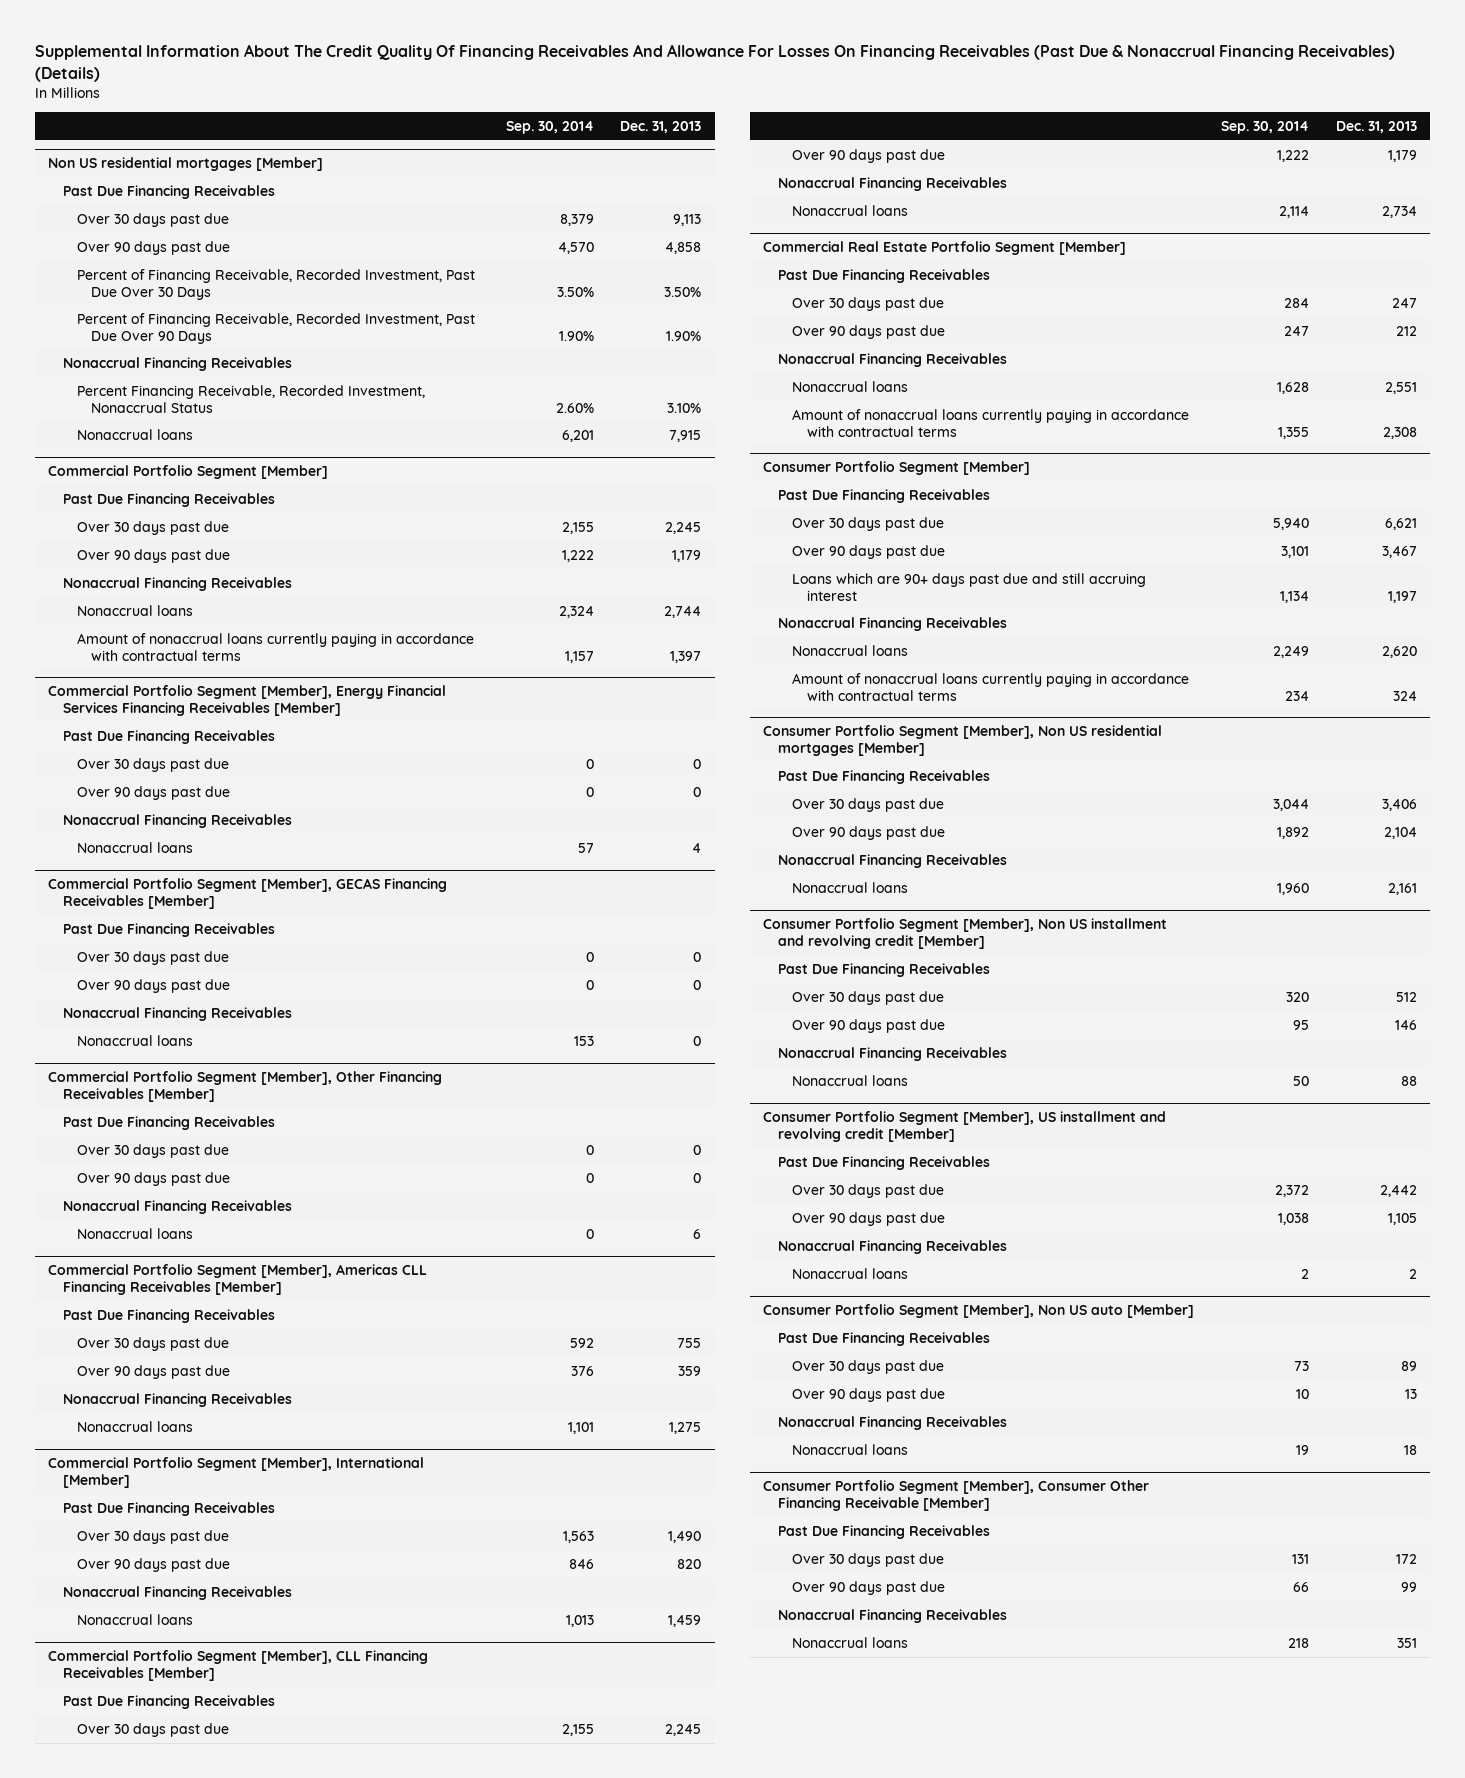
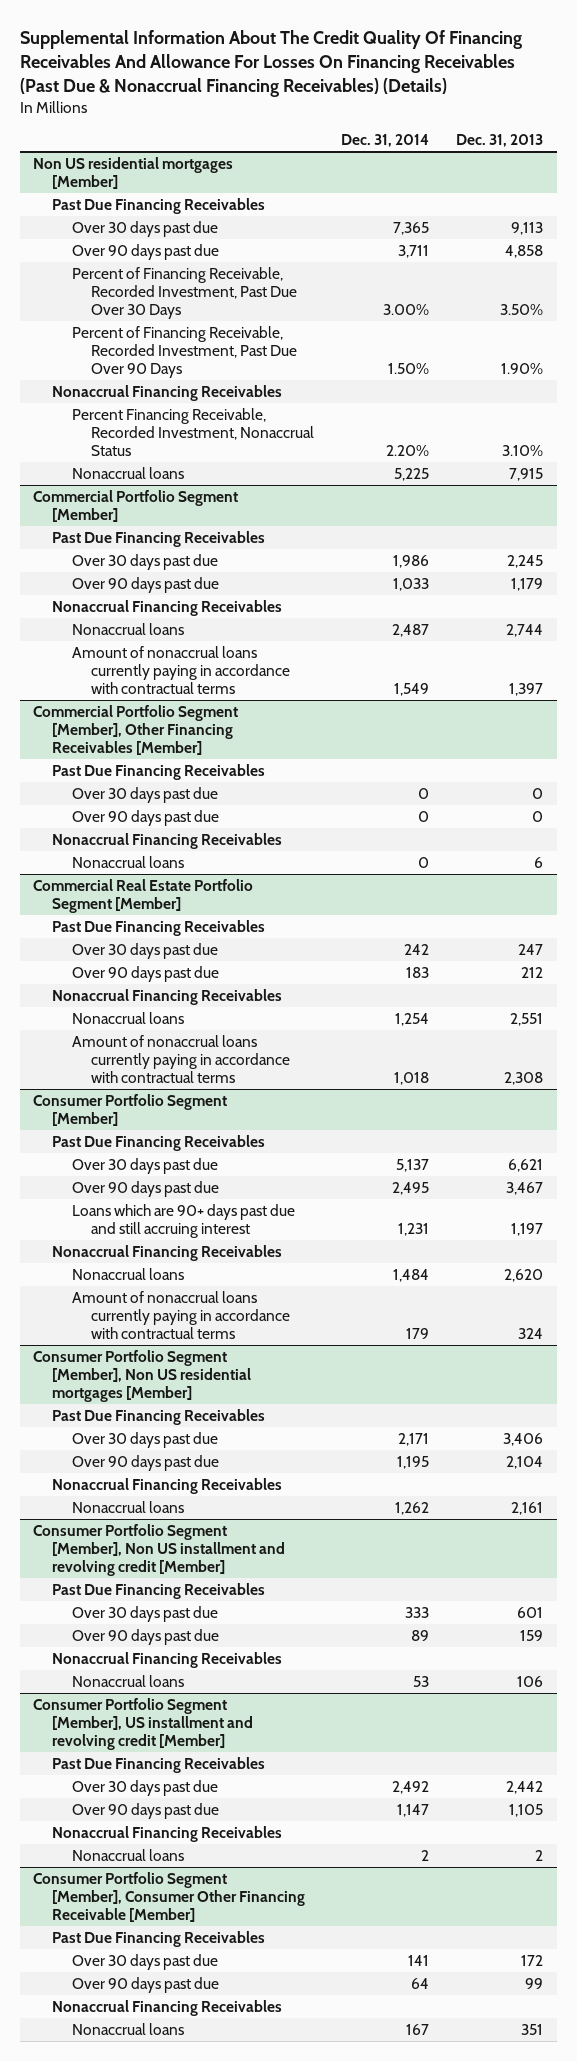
[505,120,594,134] Sep. 30, 2014 -> none
none -> [341,134,430,148] Dec. 31, 2014
[48,685,447,716] Commercial Portfolio Segment [Member], Energy Financial Services Financing Receivables [Member] -> none
[62,729,275,744] Past Due Financing Receivables -> none
[77,757,230,772] Over 30 days past due -> none
[77,785,231,800] Over 90 days past due -> none
[62,813,292,828] Nonaccrual Financing Receivables -> none
[77,841,194,853] Nonaccrual loans -> none
[48,878,448,909] Commercial Portfolio Segment [Member], GECAS Financing Receivables [Member] -> none
[62,922,275,937] Past Due Financing Receivables -> none
[77,950,230,965] Over 30 days past due -> none
[77,978,231,993] Over 90 days past due -> none
[62,1006,292,1021] Nonaccrual Financing Receivables -> none
[77,1034,194,1046] Nonaccrual loans -> none
[48,1264,428,1295] Commercial Portfolio Segment [Member], Americas CLL Financing Receivables [Member] -> none
[62,1308,275,1323] Past Due Financing Receivables -> none
[77,1336,230,1351] Over 30 days past due -> none
[77,1364,231,1379] Over 90 days past due -> none
[62,1392,292,1407] Nonaccrual Financing Receivables -> none
[77,1420,194,1432] Nonaccrual loans -> none
[48,1457,425,1488] Commercial Portfolio Segment [Member], International [Member] -> none
[62,1501,275,1516] Past Due Financing Receivables -> none
[77,1529,230,1544] Over 30 days past due -> none
[77,1557,231,1572] Over 90 days past due -> none
[62,1585,292,1600] Nonaccrual Financing Receivables -> none
[77,1613,194,1625] Nonaccrual loans -> none
[48,1650,429,1681] Commercial Portfolio Segment [Member], CLL Financing Receivables [Member] -> none
[62,1694,275,1709] Past Due Financing Receivables -> none
[77,1722,230,1737] Over 30 days past due -> none
[792,148,946,163] Over 90 days past due -> none
[777,176,1007,191] Nonaccrual Financing Receivables -> none
[792,204,909,216] Nonaccrual loans -> none
[1395,991,1417,1002] 512 -> [517,1606,544,1618] 601
[1394,1019,1417,1030] 146 -> [520,1629,544,1641] 159
[1400,1075,1417,1086] 88 -> [517,1675,544,1687] 106
[763,1304,1195,1319] Consumer Portfolio Segment [Member], Non US auto [Member] -> none
[777,1331,990,1346] Past Due Financing Receivables -> none
[792,1359,945,1374] Over 30 days past due -> none
[792,1387,946,1402] Over 90 days past due -> none
[777,1415,1007,1430] Nonaccrual Financing Receivables -> none
[792,1443,909,1455] Nonaccrual loans -> none

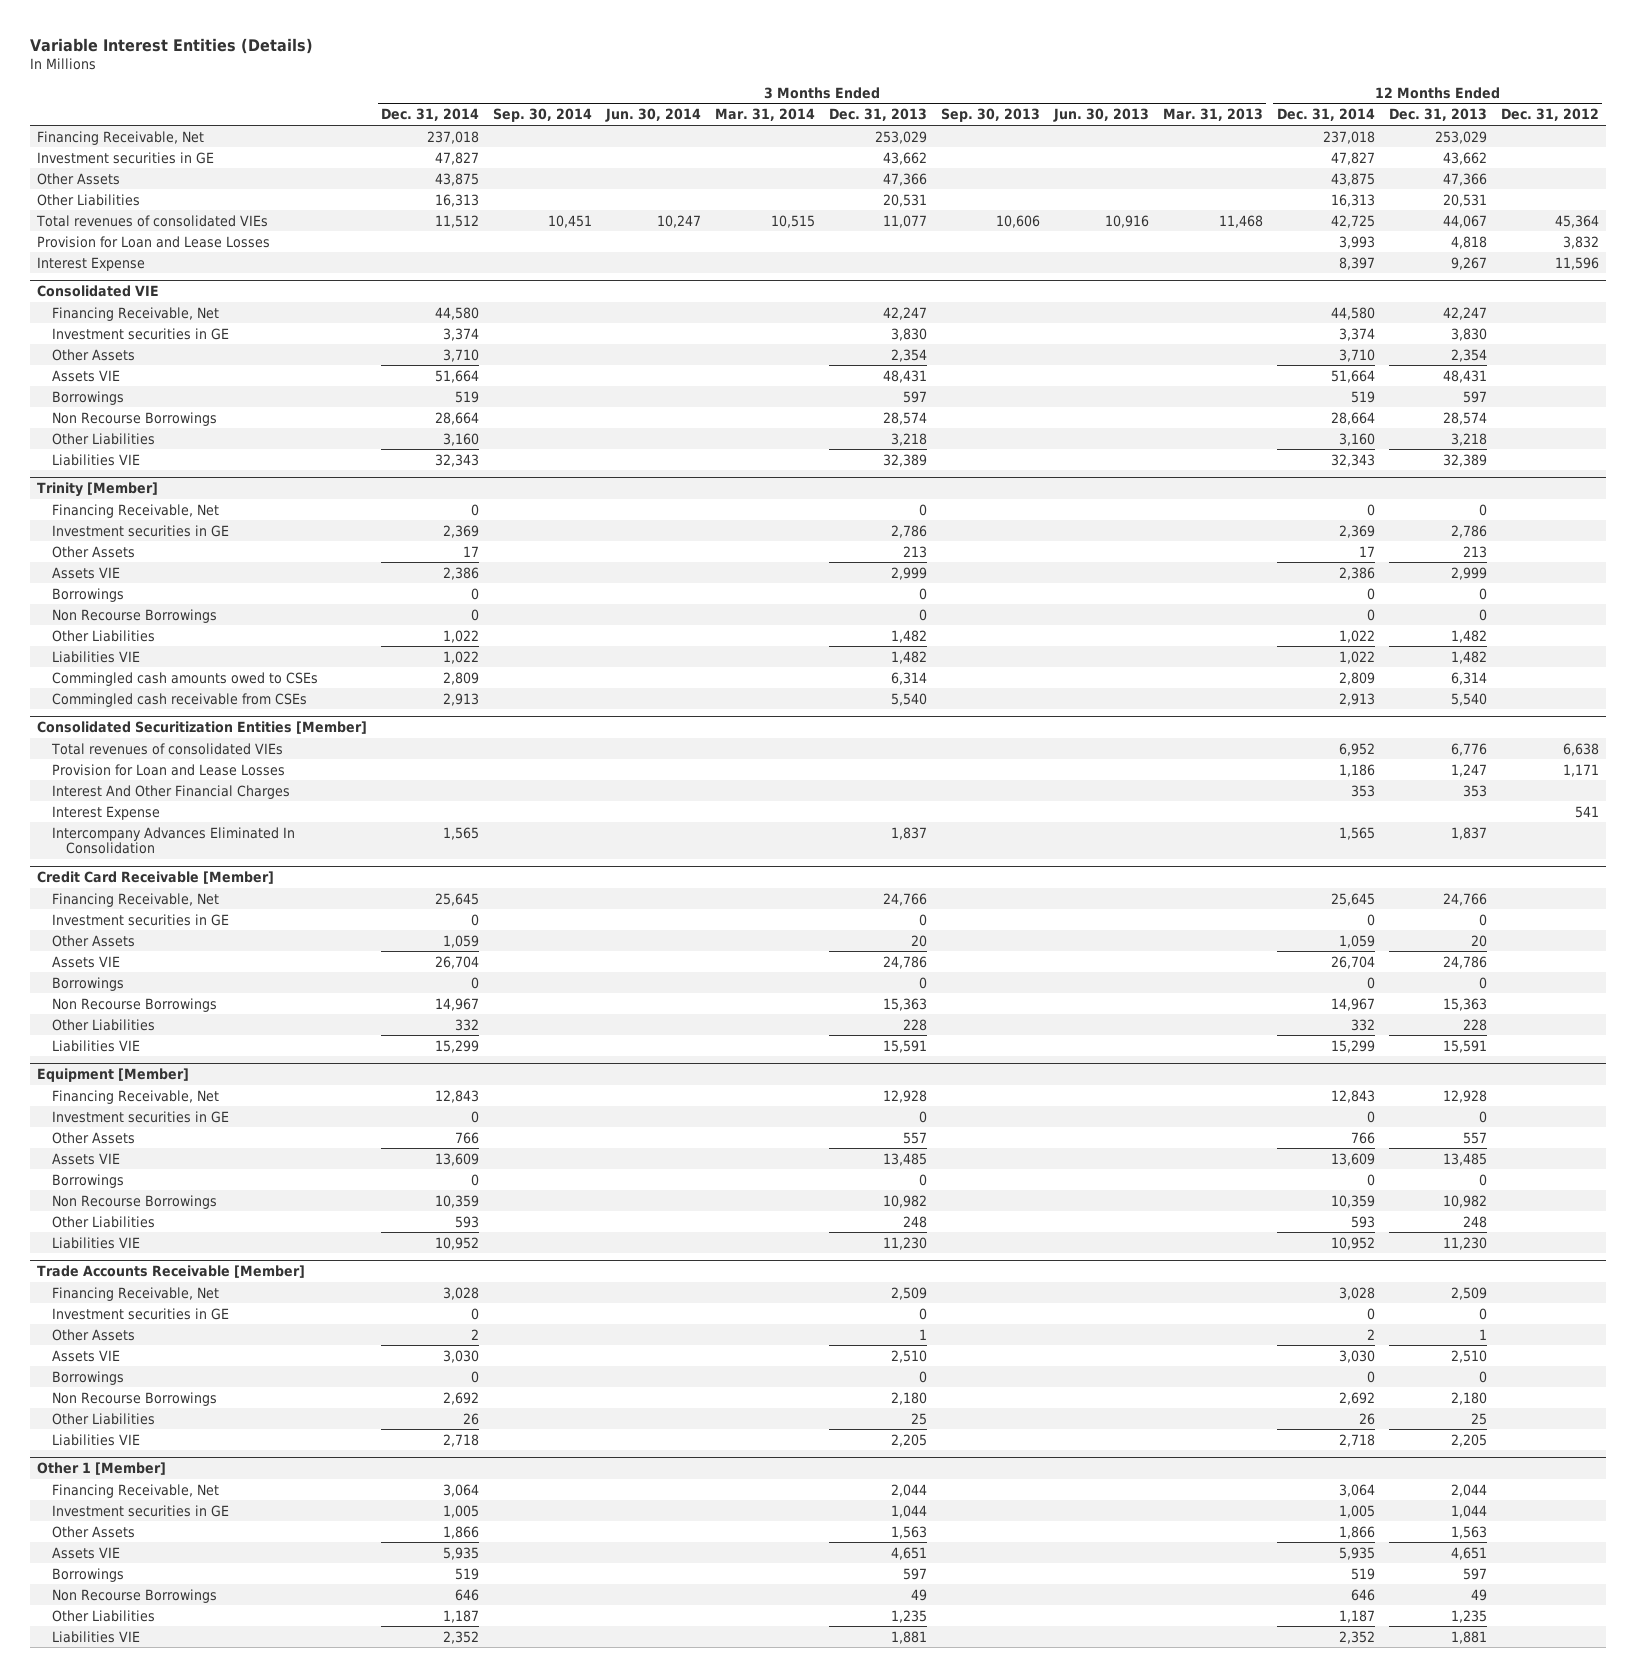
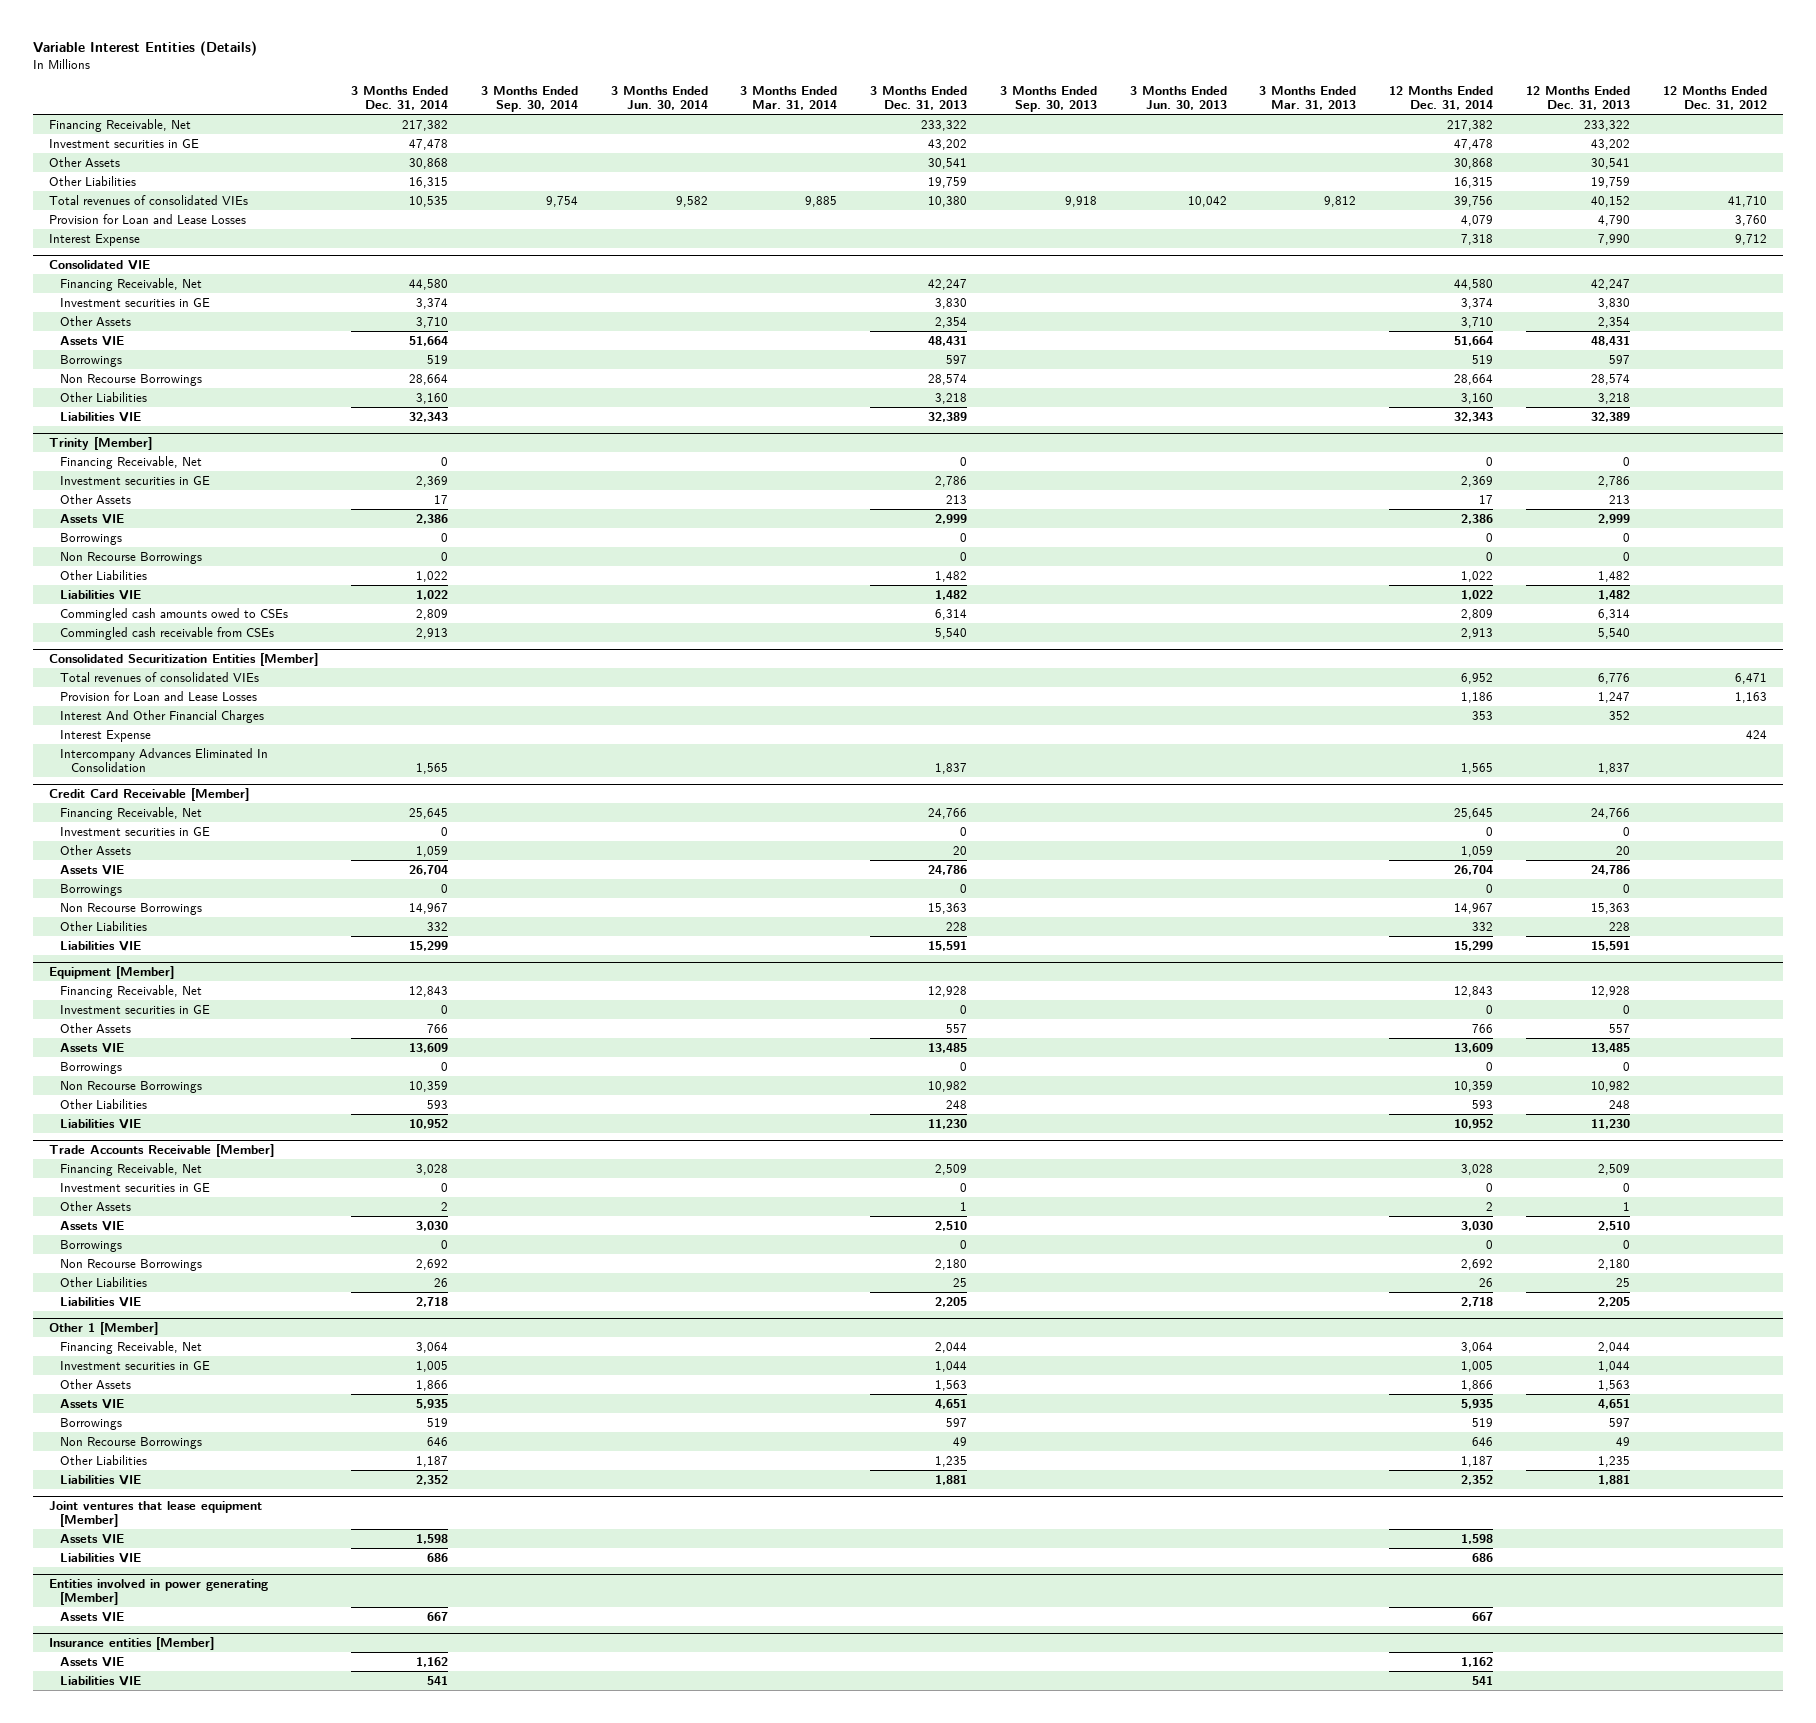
[427,130,480,144] 237,018 -> [402,119,449,131] 217,382
[875,130,928,144] 253,029 -> [921,119,968,131] 233,322
[1322,130,1375,144] 237,018 -> [1447,119,1494,131] 217,382
[1434,130,1487,144] 253,029 -> [1583,119,1630,131] 233,322
[435,151,480,165] 47,827 -> [409,138,449,150] 47,478
[883,151,928,165] 43,662 -> [928,138,968,150] 43,202
[1330,151,1375,165] 47,827 -> [1454,138,1494,150] 47,478
[1442,151,1487,165] 43,662 -> [1590,138,1630,150] 43,202
[435,172,480,186] 43,875 -> [409,157,449,169] 30,868
[883,172,928,186] 47,366 -> [928,157,968,169] 30,541
[1330,172,1375,186] 43,875 -> [1454,157,1494,169] 30,868
[1442,172,1487,186] 47,366 -> [1590,157,1630,169] 30,541
[435,193,480,207] 16,313 -> [409,176,449,188] 16,315
[883,193,928,207] 20,531 -> [928,176,968,188] 19,759
[1330,193,1375,207] 16,313 -> [1454,176,1494,188] 16,315
[1442,193,1487,207] 20,531 -> [1590,176,1630,188] 19,759
[435,214,480,228] 11,512 -> [409,195,449,207] 10,535
[548,214,593,228] 10,451 -> [545,195,578,207] 9,754
[657,214,702,228] 10,247 -> [675,195,708,207] 9,582
[771,214,816,228] 10,515 -> [805,195,838,207] 9,885
[883,214,928,228] 11,077 -> [928,195,968,207] 10,380
[996,214,1041,228] 10,606 -> [1064,195,1097,207] 9,918
[1104,214,1149,228] 10,916 -> [1187,195,1227,207] 10,042
[1218,214,1263,228] 11,468 -> [1324,195,1357,207] 9,812
[1330,214,1375,228] 42,725 -> [1454,195,1494,207] 39,756
[1442,214,1487,228] 44,067 -> [1590,195,1630,207] 40,152
[1554,214,1599,228] 45,364 -> [1727,195,1767,207] 41,710
[1338,235,1375,249] 3,993 -> [1461,214,1494,226] 4,079
[1450,235,1487,249] 4,818 -> [1597,214,1630,226] 4,790
[1562,235,1599,249] 3,832 -> [1734,214,1767,226] 3,760
[1338,256,1375,270] 8,397 -> [1461,233,1494,245] 7,318
[1450,256,1487,270] 9,267 -> [1597,233,1630,245] 7,990
[1554,256,1599,270] 11,596 -> [1734,233,1767,245] 9,712
[1562,742,1599,756] 6,638 -> [1734,672,1767,684] 6,471
[1562,763,1599,777] 1,171 -> [1734,691,1767,703] 1,163
[1462,784,1487,797] 353 -> [1608,710,1630,720] 352
[1574,805,1599,818] 541 -> [1745,729,1767,739] 424
none -> [49,1500,263,1527] Joint ventures that lease equipment [Member]
none -> [60,1533,125,1544] Assets VIE
none -> [60,1552,142,1563] Liabilities VIE
none -> [49,1578,269,1605] Entities involved in power generating [Member]
none -> [60,1611,125,1622] Assets VIE
none -> [49,1636,215,1650] Insurance entities [Member]
none -> [60,1656,125,1667] Assets VIE
none -> [60,1675,142,1686] Liabilities VIE

